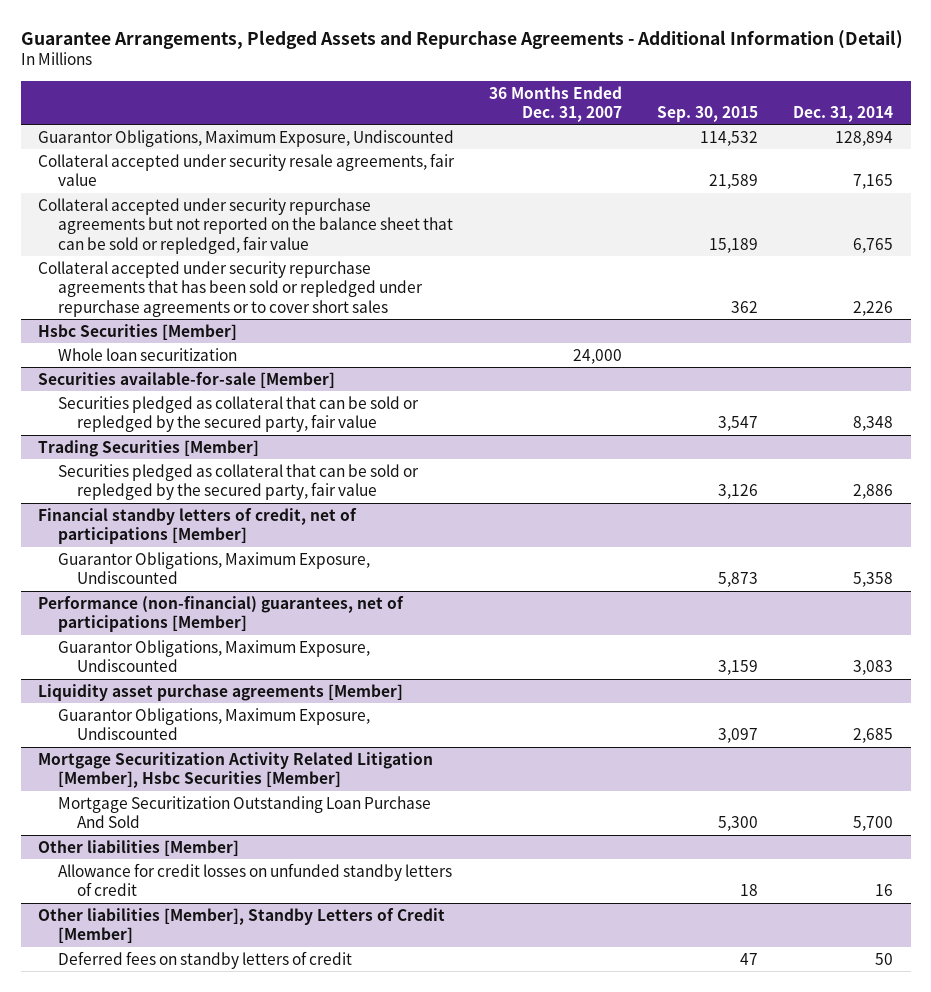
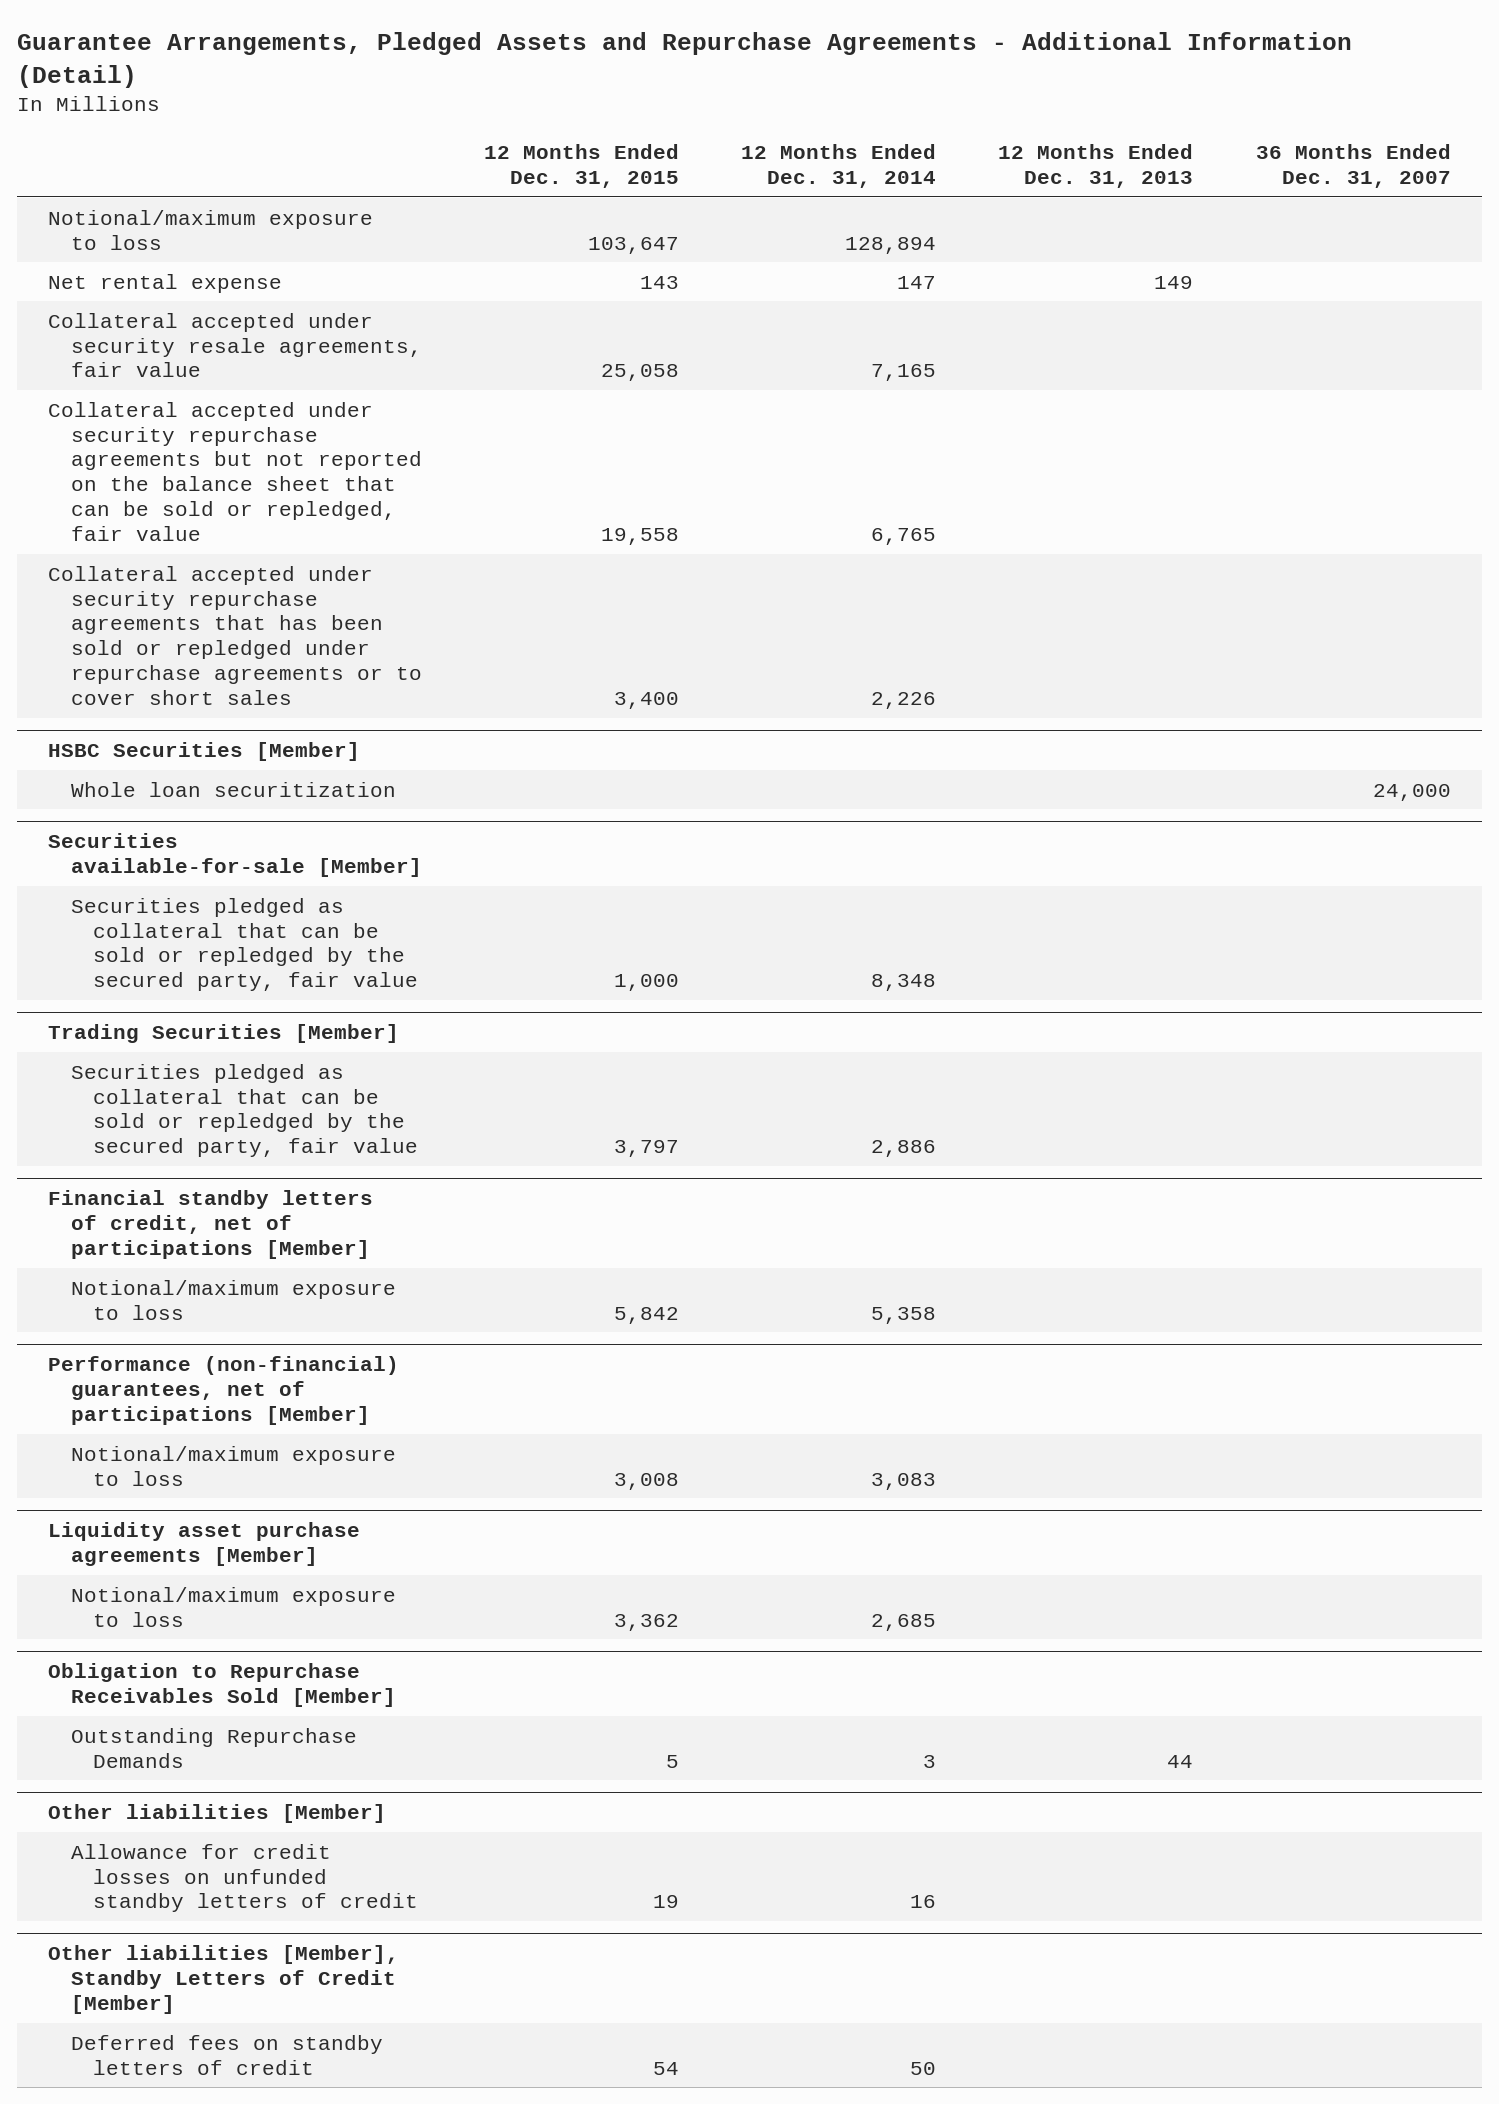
[657,105,759,122] Sep. 30, 2015 -> none
[793,105,894,122] Dec. 31, 2014 -> none
none -> [483,143,679,188] 12 Months Ended Dec. 31, 2015
none -> [741,143,937,188] 12 Months Ended Dec. 31, 2014
none -> [998,143,1194,188] 12 Months Ended Dec. 31, 2013
[38,129,455,147] Guarantor Obligations, Maximum Exposure, Undiscounted -> [48,209,374,250] Notional/maximum exposure to loss
none -> [48,273,283,293] Net rental expense
[38,323,238,340] Hsbc Securities [Member] -> [48,742,361,762] HSBC Securities [Member]
[57,551,370,585] Guarantor Obligations, Maximum Exposure, Undiscounted -> [70,1279,396,1320] Notional/maximum exposure to loss
[57,639,370,673] Guarantor Obligations, Maximum Exposure, Undiscounted -> [70,1445,396,1486] Notional/maximum exposure to loss
[38,751,434,789] Mortgage Securitization Activity Related Litigation [Member], Hsbc Securities [Member] -> none
[57,795,431,829] Mortgage Securitization Outstanding Loan Purchase And Sold -> none
[57,707,370,741] Guarantor Obligations, Maximum Exposure, Undiscounted -> [70,1586,396,1627] Notional/maximum exposure to loss
none -> [48,1663,396,1707] Obligation to Repurchase Receivables Sold [Member]
none -> [70,1727,357,1768] Outstanding Repurchase Demands

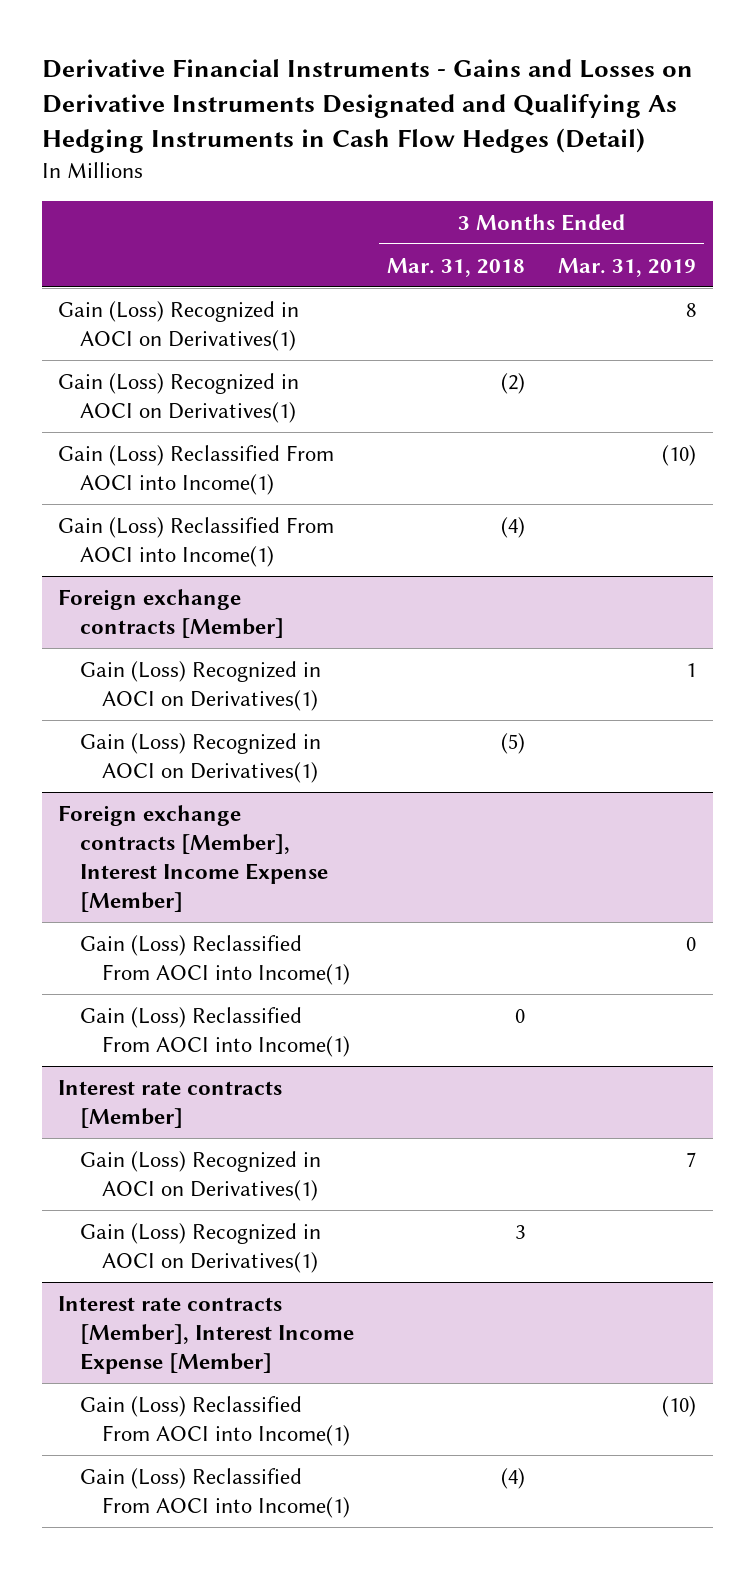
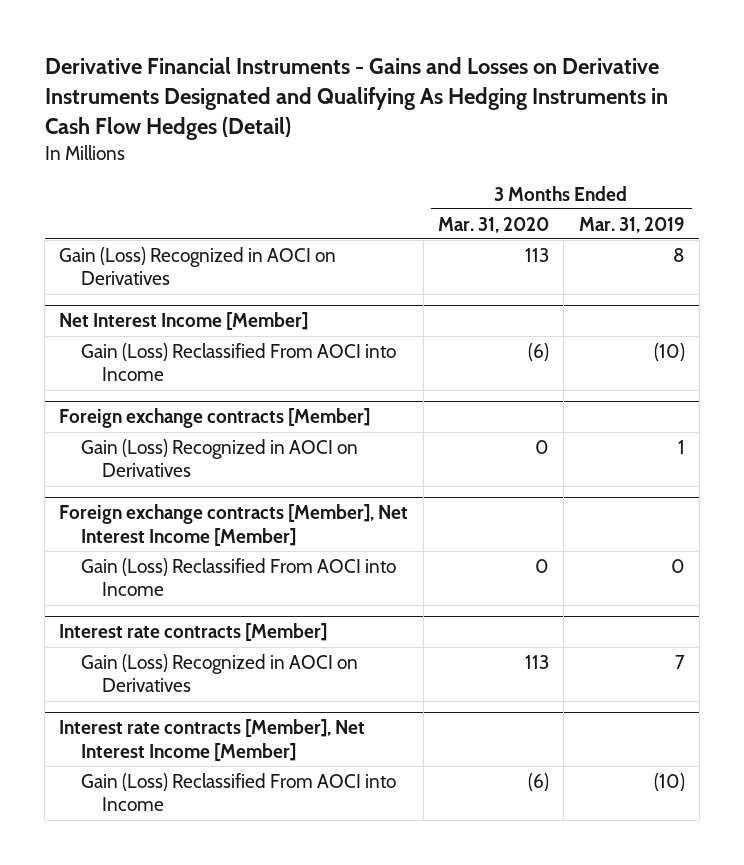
[387,257,526,277] Mar. 31, 2018 -> none
none -> [438,216,550,233] Mar. 31, 2020
[58,372,300,423] Gain (Loss) Recognized in AOCI on Derivatives(1) -> none
[58,444,335,495] Gain (Loss) Reclassified From AOCI into Income(1) -> none
[58,516,335,567] Gain (Loss) Reclassified From AOCI into Income(1) -> none
[58,300,300,351] Gain (Loss) Recognized in AOCI on Derivatives(1) -> [59,246,337,286] Gain (Loss) Recognized in AOCI on Derivatives
none -> [59,312,309,331] Net Interest Income [Member]
none -> [80,342,396,382] Gain (Loss) Reclassified From AOCI into Income
[80,732,322,783] Gain (Loss) Recognized in AOCI on Derivatives(1) -> none
[80,1006,351,1057] Gain (Loss) Reclassified From AOCI into Income(1) -> none
[80,660,322,711] Gain (Loss) Recognized in AOCI on Derivatives(1) -> [80,438,358,478] Gain (Loss) Recognized in AOCI on Derivatives
[58,804,329,913] Foreign exchange contracts [Member], Interest Income Expense [Member] -> [59,504,409,547] Foreign exchange contracts [Member], Net Interest Income [Member]
[80,934,351,985] Gain (Loss) Reclassified From AOCI into Income(1) -> [80,557,396,597] Gain (Loss) Reclassified From AOCI into Income
[80,1222,322,1273] Gain (Loss) Recognized in AOCI on Derivatives(1) -> none
[80,1467,351,1518] Gain (Loss) Reclassified From AOCI into Income(1) -> none
[80,1150,322,1201] Gain (Loss) Recognized in AOCI on Derivatives(1) -> [80,653,358,693] Gain (Loss) Recognized in AOCI on Derivatives
[58,1295,355,1375] Interest rate contracts [Member], Interest Income Expense [Member] -> [59,719,366,762] Interest rate contracts [Member], Net Interest Income [Member]
[80,1395,351,1446] Gain (Loss) Reclassified From AOCI into Income(1) -> [80,772,396,812] Gain (Loss) Reclassified From AOCI into Income

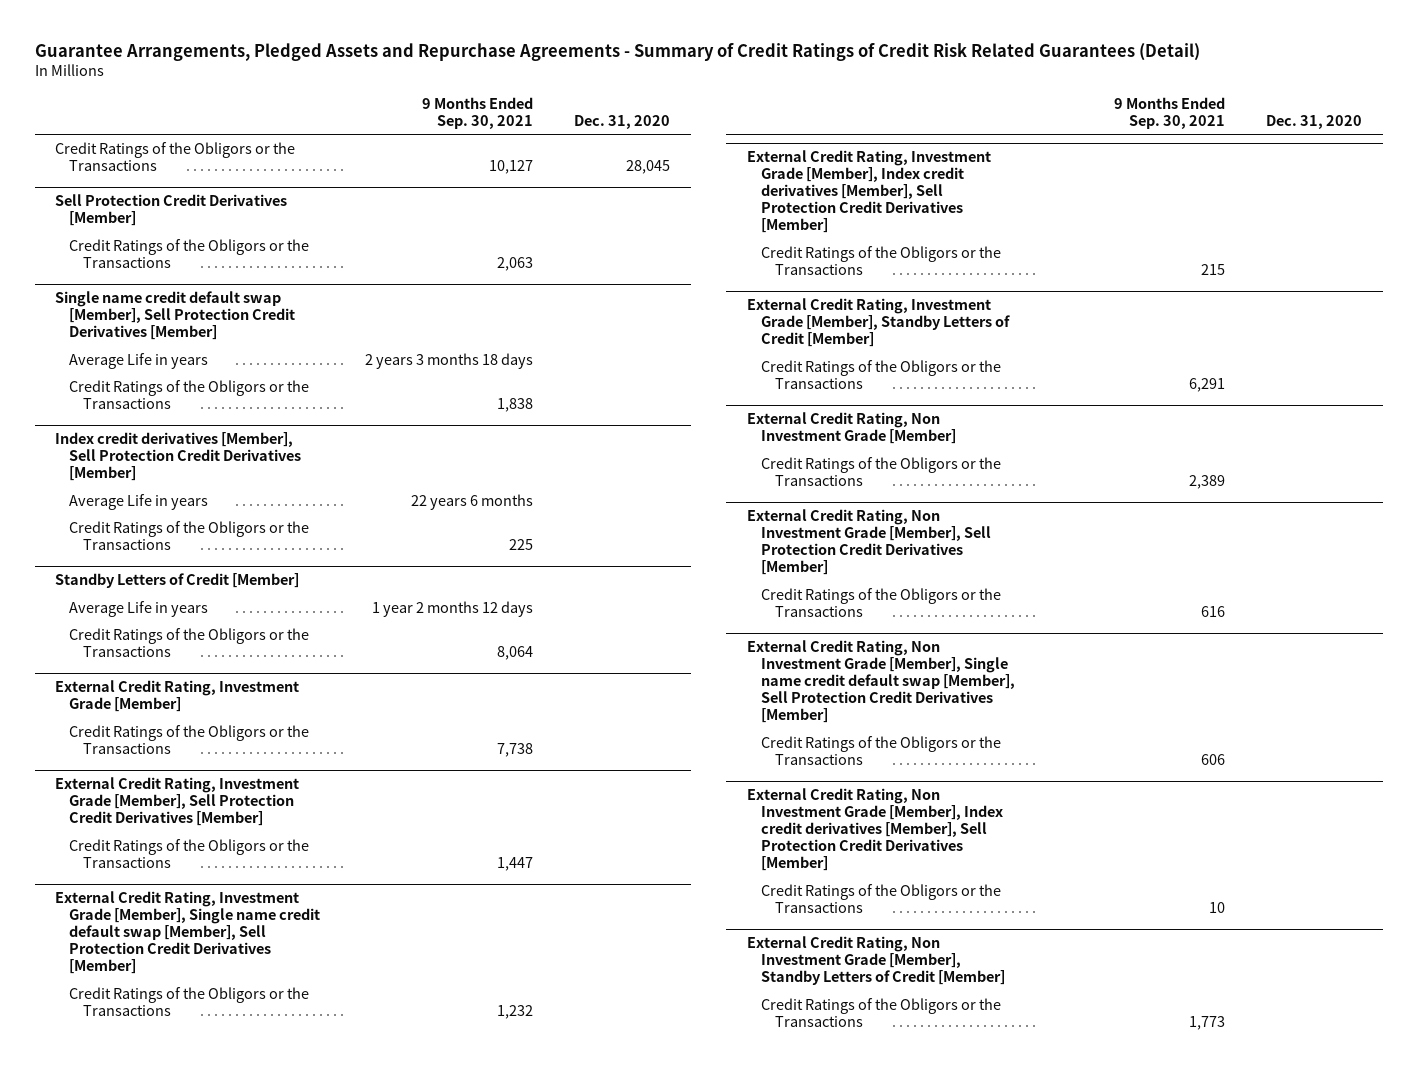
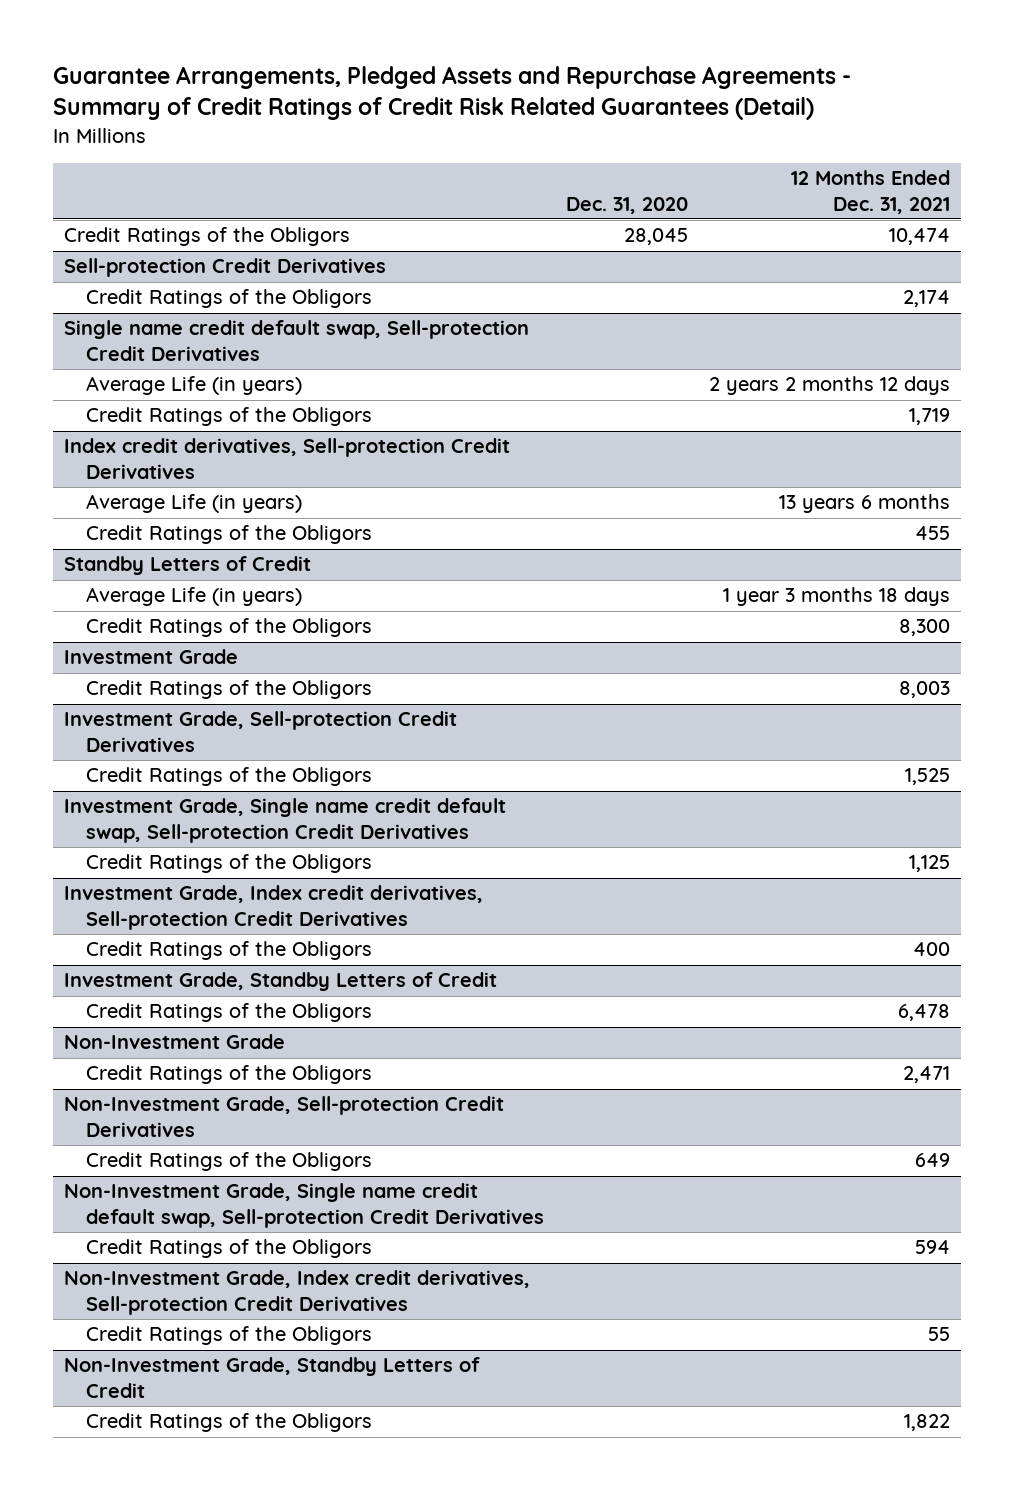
[421,97,533,130] 9 Months Ended Sep. 30, 2021 -> none
none -> [791,170,951,214] 12 Months Ended Dec. 31, 2021
[55,141,296,171] Credit Ratings of the Obligors or the Transactions -> [64,227,351,247] Credit Ratings of the Obligors
[55,194,288,227] Sell Protection Credit Derivatives [Member] -> [64,258,387,278] Sell-protection Credit Derivatives
[69,238,310,268] Credit Ratings of the Obligors or the Transactions -> [85,289,372,309] Credit Ratings of the Obligors
[55,291,296,341] Single name credit default swap [Member], Sell Protection Credit Derivatives [Member] -> [64,320,530,362] Single name credit default swap, Sell-protection Credit Derivatives
[69,352,209,369] Average Life in years -> [85,376,302,396] Average Life (in years)
[69,379,310,409] Credit Ratings of the Obligors or the Transactions -> [85,407,372,427] Credit Ratings of the Obligors
[55,432,302,482] Index credit derivatives [Member], Sell Protection Credit Derivatives [Member] -> [64,438,511,480] Index credit derivatives, Sell-protection Credit Derivatives
[69,493,209,510] Average Life in years -> [85,494,302,514] Average Life (in years)
[69,520,310,550] Credit Ratings of the Obligors or the Transactions -> [85,525,372,545] Credit Ratings of the Obligors
[55,573,300,589] Standby Letters of Credit [Member] -> [64,556,312,576] Standby Letters of Credit
[69,600,209,617] Average Life in years -> [85,587,302,607] Average Life (in years)
[69,627,310,657] Credit Ratings of the Obligors or the Transactions -> [85,618,372,638] Credit Ratings of the Obligors
[55,680,300,713] External Credit Rating, Investment Grade [Member] -> [64,649,239,665] Investment Grade
[69,724,310,754] Credit Ratings of the Obligors or the Transactions -> [85,680,372,700] Credit Ratings of the Obligors
[55,777,300,827] External Credit Rating, Investment Grade [Member], Sell Protection Credit Derivatives [Member] -> [64,711,458,753] Investment Grade, Sell-protection Credit Derivatives
[69,838,310,868] Credit Ratings of the Obligors or the Transactions -> [85,767,372,787] Credit Ratings of the Obligors
[55,891,321,975] External Credit Rating, Investment Grade [Member], Single name credit default swap [Member], Sell Protection Credit Derivatives [Member] -> [64,798,507,844] Investment Grade, Single name credit default swap, Sell-protection Credit Derivatives
[69,986,310,1016] Credit Ratings of the Obligors or the Transactions -> [85,854,372,874] Credit Ratings of the Obligors
[747,150,992,234] External Credit Rating, Investment Grade [Member], Index credit derivatives [Member], Sell Protection Credit Derivatives [Member] -> [64,885,484,931] Investment Grade, Index credit derivatives, Sell-protection Credit Derivatives
[761,245,1002,275] Credit Ratings of the Obligors or the Transactions -> [85,941,372,961] Credit Ratings of the Obligors
[747,298,1011,348] External Credit Rating, Investment Grade [Member], Standby Letters of Credit [Member] -> [64,972,498,992] Investment Grade, Standby Letters of Credit
[761,359,1002,389] Credit Ratings of the Obligors or the Transactions -> [85,1003,372,1023] Credit Ratings of the Obligors
[747,412,957,445] External Credit Rating, Non Investment Grade [Member] -> [64,1034,286,1050] Non-Investment Grade
[761,456,1002,486] Credit Ratings of the Obligors or the Transactions -> [85,1065,372,1085] Credit Ratings of the Obligors
[747,509,992,576] External Credit Rating, Non Investment Grade [Member], Sell Protection Credit Derivatives [Member] -> [64,1096,505,1138] Non-Investment Grade, Sell-protection Credit Derivatives
[761,587,1002,617] Credit Ratings of the Obligors or the Transactions -> [85,1152,372,1172] Credit Ratings of the Obligors
[747,640,1016,724] External Credit Rating, Non Investment Grade [Member], Single name credit default swap [Member], Sell Protection Credit Derivatives [Member] -> [64,1183,544,1229] Non-Investment Grade, Single name credit default swap, Sell-protection Credit Derivatives
[761,735,1002,765] Credit Ratings of the Obligors or the Transactions -> [85,1239,372,1259] Credit Ratings of the Obligors
[747,788,1004,872] External Credit Rating, Non Investment Grade [Member], Index credit derivatives [Member], Sell Protection Credit Derivatives [Member] -> [64,1270,531,1316] Non-Investment Grade, Index credit derivatives, Sell-protection Credit Derivatives
[761,883,1002,913] Credit Ratings of the Obligors or the Transactions -> [85,1326,372,1346] Credit Ratings of the Obligors
[747,936,1006,986] External Credit Rating, Non Investment Grade [Member], Standby Letters of Credit [Member] -> [64,1357,481,1399] Non-Investment Grade, Standby Letters of Credit
[761,997,1002,1027] Credit Ratings of the Obligors or the Transactions -> [85,1413,372,1433] Credit Ratings of the Obligors

